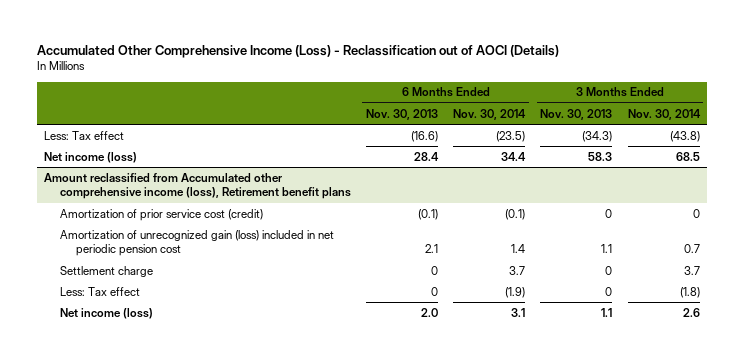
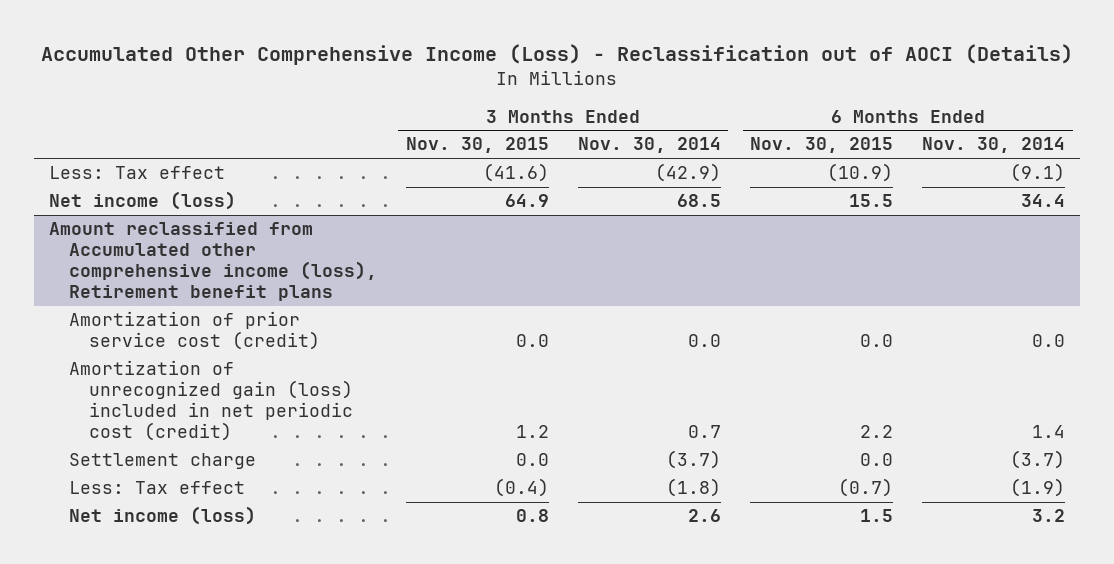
[366,108,439,120] Nov. 30, 2013 -> none
[540,108,613,120] Nov. 30, 2013 -> none
none -> [405,137,549,154] Nov. 30, 2015
none -> [750,137,894,154] Nov. 30, 2015
[496,130,526,142] (23.5) -> [1010,163,1066,183] (9.1)
[669,130,700,142] (43.8) -> [654,163,721,183] (42.9)
[505,208,526,220] (0.1) -> [1032,334,1066,348] 0.0
[692,208,700,218] 0 -> [687,334,721,348] 0.0
[60,229,335,257] Amortization of unrecognized gain (loss) included in net periodic pension cost -> [68,360,353,442] Amortization of unrecognized gain (loss) included in net periodic cost (credit)
[509,265,526,275] 3.7 -> [1010,450,1066,470] (3.7)
[683,265,700,275] 3.7 -> [665,450,721,470] (3.7)
[511,307,526,317] 3.1 -> [1032,509,1066,523] 3.2

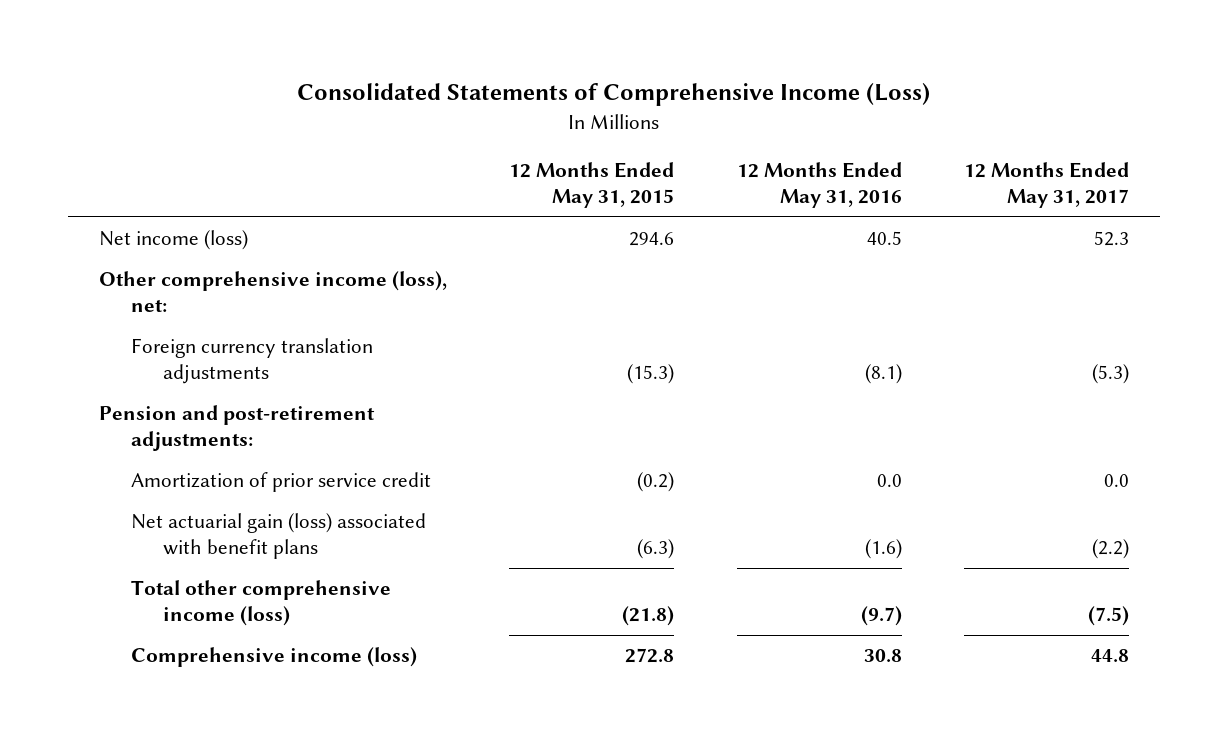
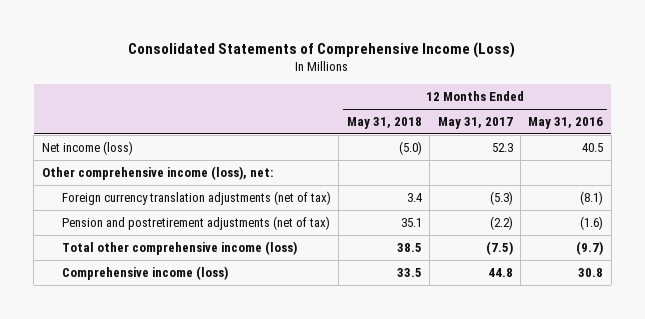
[509,161,675,208] 12 Months Ended May 31, 2015 -> none
none -> [346,117,422,130] May 31, 2018
[99,405,376,452] Pension and post-retirement adjustments: -> none
[131,472,432,493] Amortization of prior service credit -> none
[131,338,374,385] Foreign currency translation adjustments -> [61,190,331,205] Foreign currency translation adjustments (net of tax)
[131,513,427,560] Net actuarial gain (loss) associated with benefit plans -> [61,215,330,230] Pension and postretirement adjustments (net of tax)

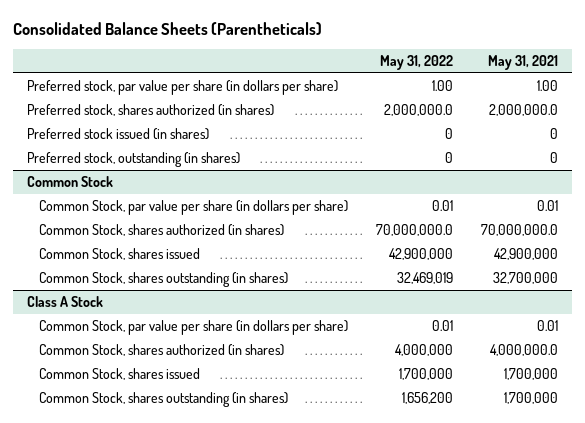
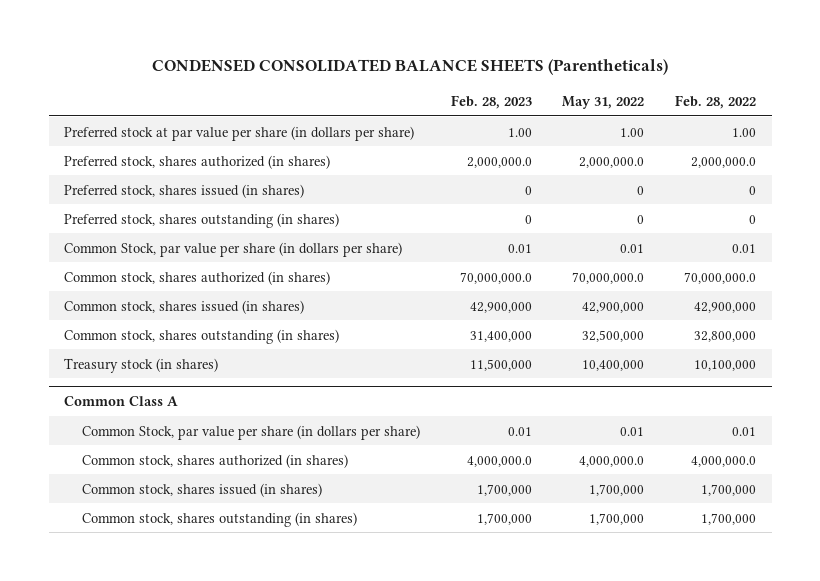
[12,21,322,35] Consolidated Balance Sheets (Parentheticals) -> [152,59,669,76] CONDENSED CONSOLIDATED BALANCE SHEETS (Parentheticals)
[487,55,558,71] May 31, 2021 -> none
none -> [450,94,532,109] Feb. 28, 2023
none -> [675,94,757,109] Feb. 28, 2022
[27,80,339,96] Preferred stock, par value per share (in dollars per share) -> [64,125,415,141] Preferred stock at par value per share (in dollars per share)
[27,176,114,188] Common Stock -> none
[27,128,210,141] Preferred stock issued (in shares) -> [64,183,305,198] Preferred stock, shares issued (in shares)
[27,152,241,168] Preferred stock, outstanding (in shares) -> [64,212,340,228] Preferred stock, shares outstanding (in shares)
[38,224,284,237] Common Stock, shares authorized (in shares) -> [64,270,331,285] Common stock, shares authorized (in shares)
[38,248,200,261] Common Stock, shares issued -> [64,299,305,314] Common stock, shares issued (in shares)
[38,272,288,288] Common Stock, shares outstanding (in shares) -> [64,328,340,344] Common stock, shares outstanding (in shares)
[396,272,453,285] 32,469,019 -> [582,329,645,342] 32,500,000
none -> [64,357,219,373] Treasury stock (in shares)
[27,296,104,308] Class A Stock -> [64,396,179,407] Common Class A
[38,344,284,357] Common Stock, shares authorized (in shares) -> [81,453,348,468] Common stock, shares authorized (in shares)
[394,344,453,357] 4,000,000 -> [579,455,645,467] 4,000,000.0
[38,368,200,381] Common Stock, shares issued -> [81,482,322,497] Common stock, shares issued (in shares)
[38,392,288,408] Common Stock, shares outstanding (in shares) -> [81,511,357,527] Common stock, shares outstanding (in shares)
[401,392,453,405] 1,656,200 -> [589,512,645,525] 1,700,000

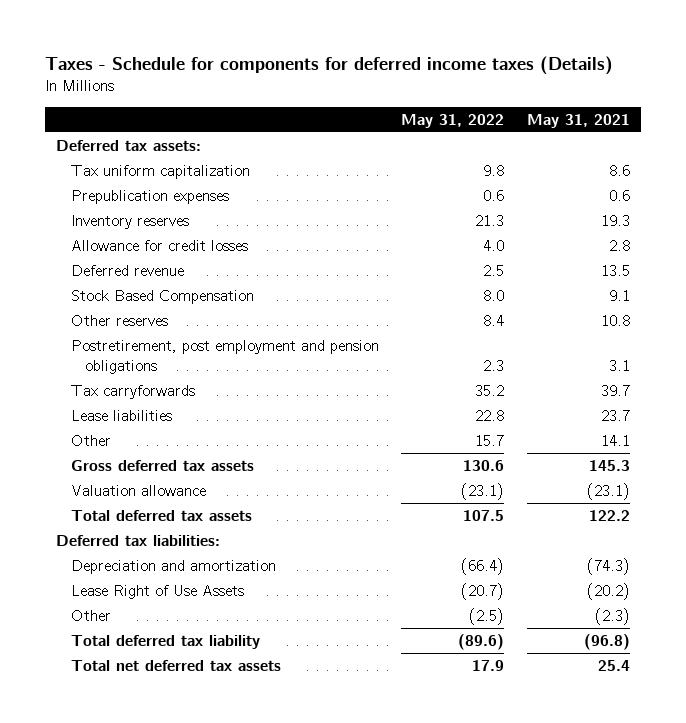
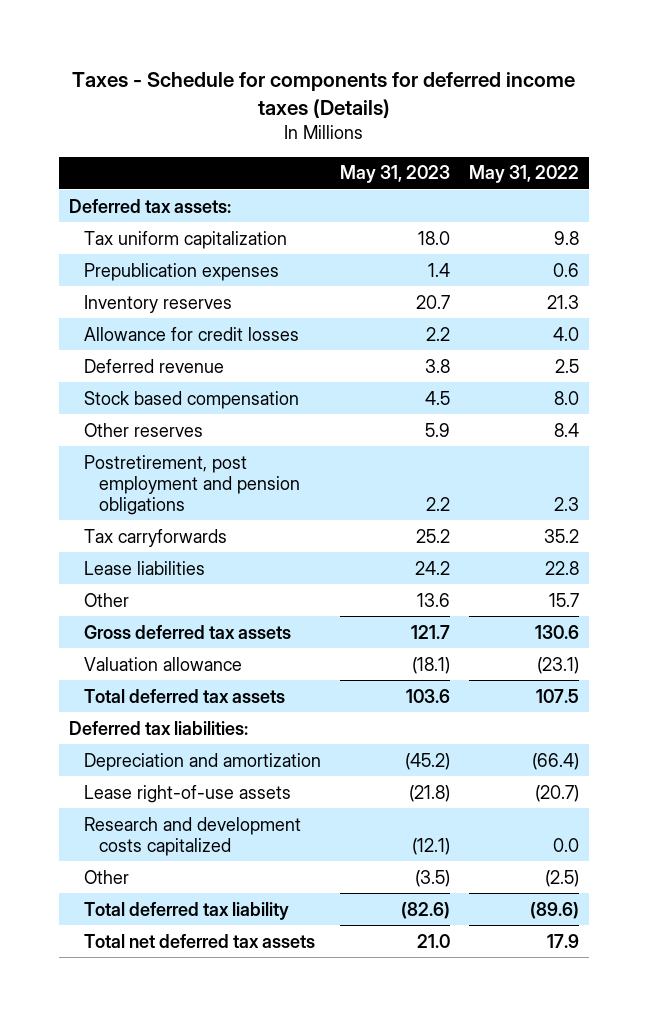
[526,113,630,128] May 31, 2021 -> none
none -> [340,165,451,184] May 31, 2023
[70,290,254,305] Stock Based Compensation -> [84,390,300,409] Stock based compensation
[70,585,244,600] Lease Right of Use Assets -> [84,784,292,803] Lease right-of-use assets
none -> [84,816,302,856] Research and development costs capitalized

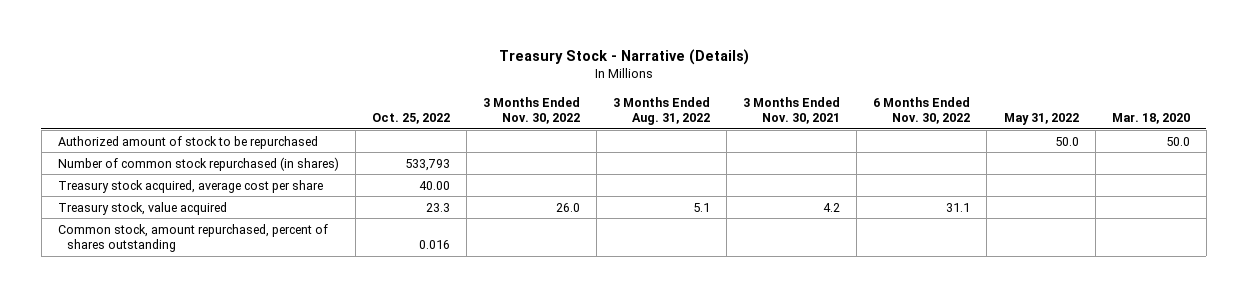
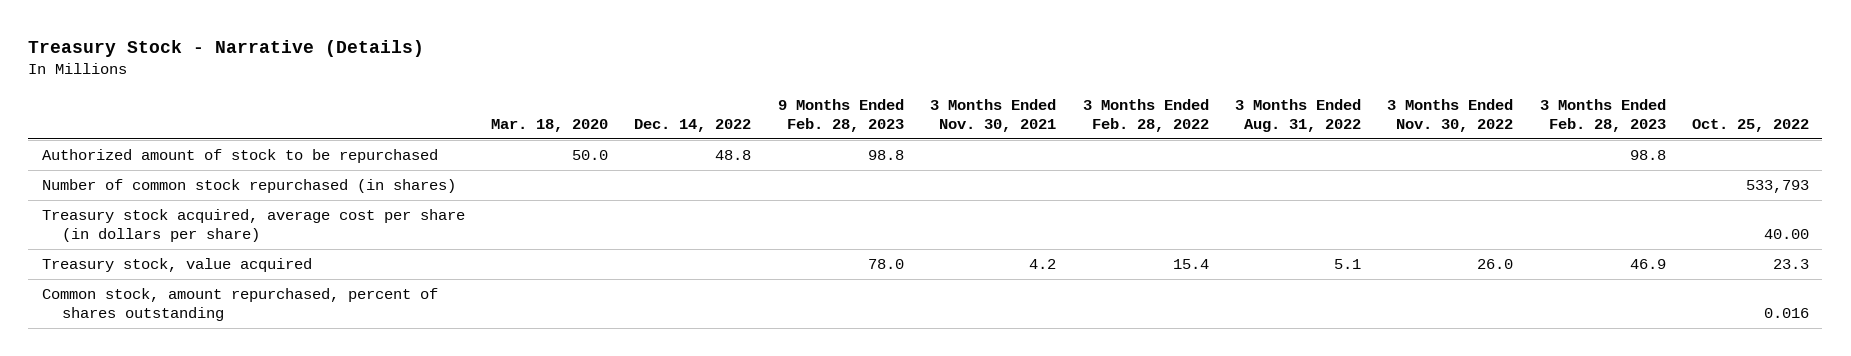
[873,96,971,125] 6 Months Ended Nov. 30, 2022 -> none
[1003,113,1079,126] May 31, 2022 -> none
none -> [634,118,752,132] Dec. 14, 2022
none -> [777,98,904,132] 9 Months Ended Feb. 28, 2023
none -> [1082,98,1209,132] 3 Months Ended Feb. 28, 2022
none -> [1539,98,1666,132] 3 Months Ended Feb. 28, 2023
[57,179,323,193] Treasury stock acquired, average cost per share -> [41,209,465,243] Treasury stock acquired, average cost per share (in dollars per share)

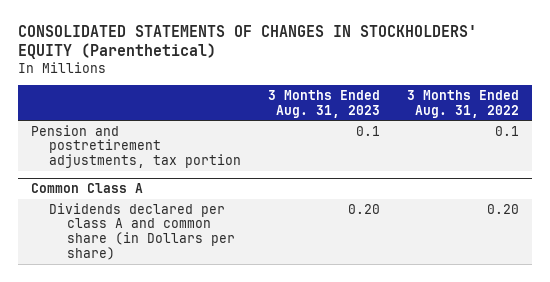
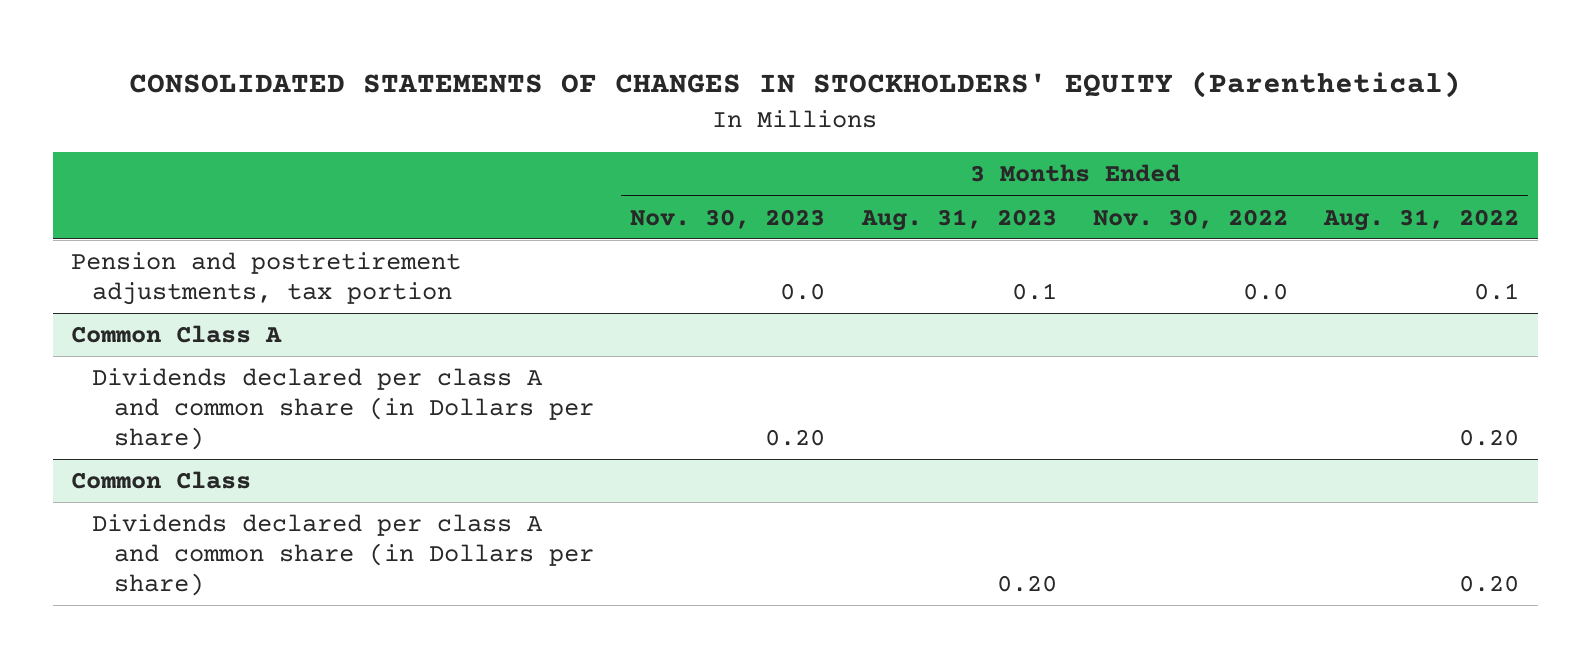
none -> [630,208,826,229] Nov. 30, 2023
none -> [1092,208,1288,229] Nov. 30, 2022
none -> [92,367,594,450] Dividends declared per class A and common share (in Dollars per share)
none -> [70,470,251,489] Common Class

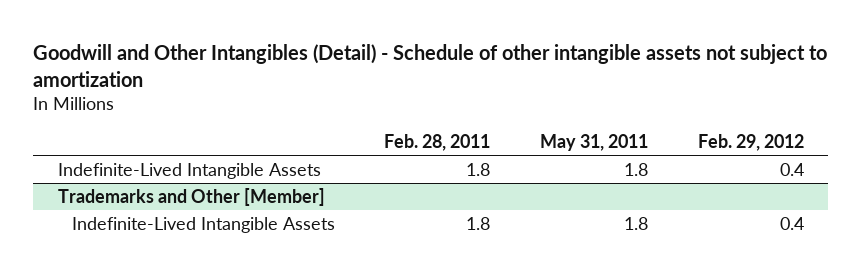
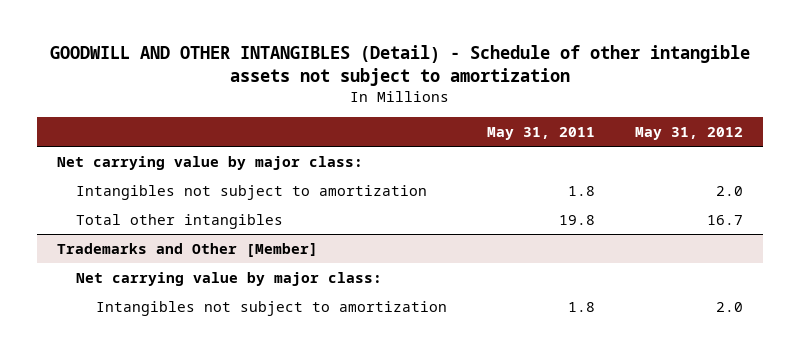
[32,43,827,87] Goodwill and Other Intangibles (Detail) - Schedule of other intangible assets not subject to amortization -> [49,45,750,87] GOODWILL AND OTHER INTANGIBLES (Detail) - Schedule of other intangible assets not subject to amortization
[384,133,491,151] Feb. 28, 2011 -> none
[697,133,804,151] Feb. 29, 2012 -> none
none -> [635,126,744,140] May 31, 2012
none -> [56,155,363,170] Net carrying value by major class:
[57,162,321,179] Indefinite-Lived Intangible Assets -> [76,184,428,200] Intangibles not subject to amortization
none -> [76,213,284,229] Total other intangibles
none -> [76,271,383,286] Net carrying value by major class:
[71,216,335,233] Indefinite-Lived Intangible Assets -> [95,300,447,316] Intangibles not subject to amortization

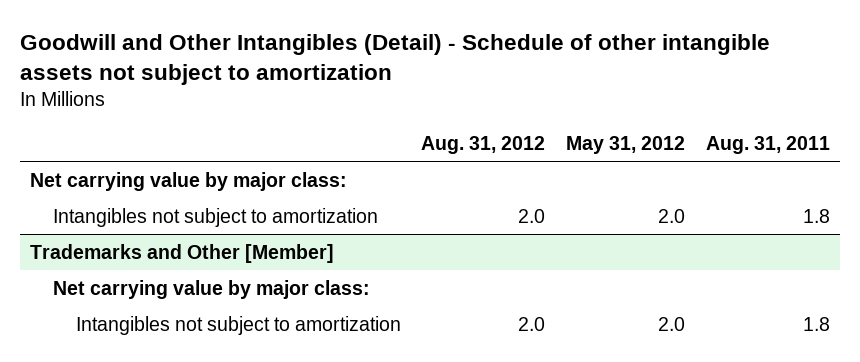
[49,45,750,87] GOODWILL AND OTHER INTANGIBLES (Detail) - Schedule of other intangible assets not subject to amortization -> [19,33,770,85] Goodwill and Other Intangibles (Detail) - Schedule of other intangible assets not subject to amortization
[487,126,596,140] May 31, 2011 -> none
none -> [421,136,546,155] Aug. 31, 2012
none -> [705,136,830,155] Aug. 31, 2011
[76,213,284,229] Total other intangibles -> none

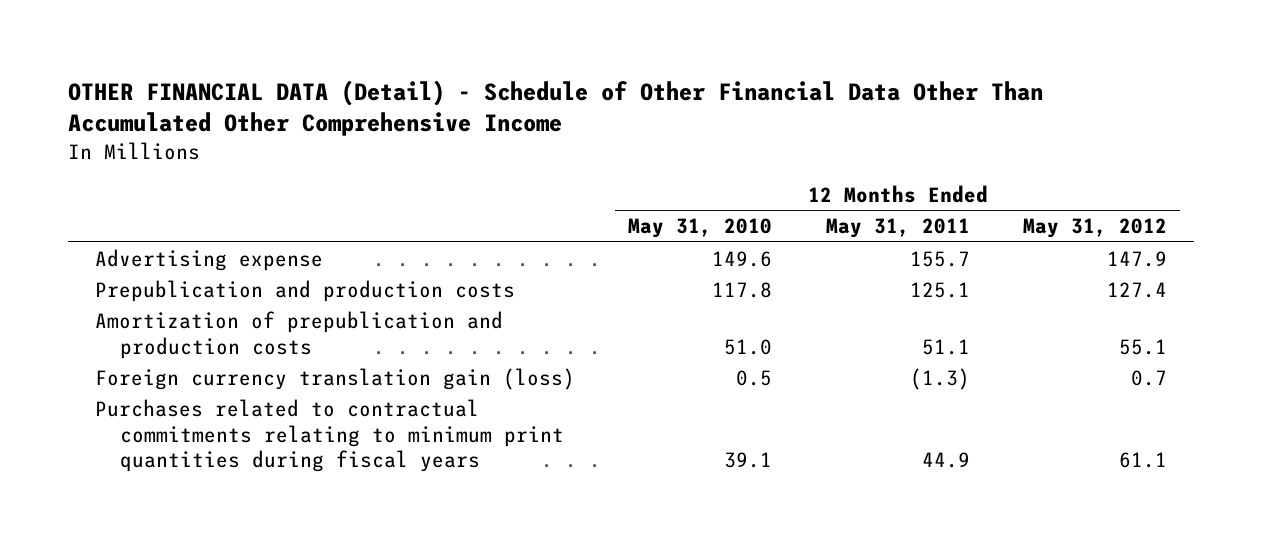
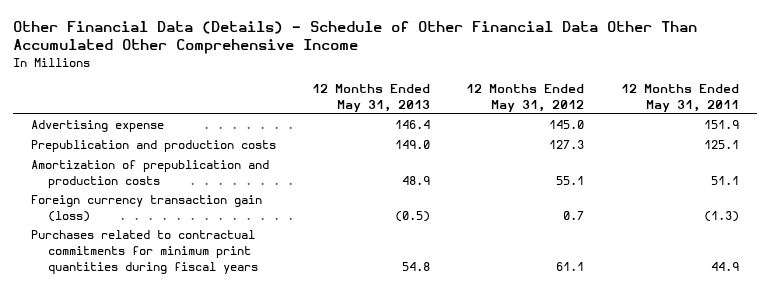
[67,79,1043,137] OTHER FINANCIAL DATA (Detail) - Schedule of Other Financial Data Other Than Accumulated Other Comprehensive Income -> [12,20,697,55] Other Financial Data (Details) - Schedule of Other Financial Data Other Than Accumulated Other Comprehensive Income
[628,218,773,239] May 31, 2010 -> none
none -> [312,84,431,112] 12 Months Ended May 31, 2013
[909,250,970,267] 155.7 -> [703,120,739,130] 151.9
[1106,250,1167,267] 147.9 -> [549,120,585,130] 145.0
[1106,281,1167,298] 127.4 -> [549,140,585,150] 127.3
[94,367,575,390] Foreign currency translation gain (loss) -> [30,195,262,222] Foreign currency transaction gain (loss)
[94,398,565,473] Purchases related to contractual commitments relating to minimum print quantities during fiscal years -> [30,230,258,274] Purchases related to contractual commitments for minimum print quantities during fiscal years

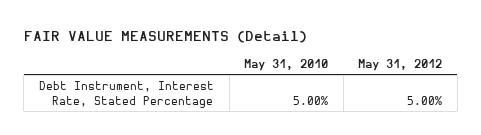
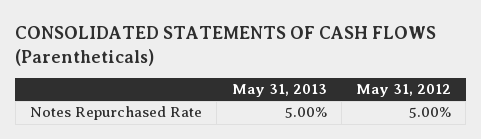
[23,31,307,44] FAIR VALUE MEASUREMENTS (Detail) -> [15,26,437,66] CONSOLIDATED STATEMENTS OF CASH FLOWS (Parentheticals)
[244,58,329,71] May 31, 2010 -> none
none -> [231,84,327,98] May 31, 2013
[39,81,215,108] Debt Instrument, Interest Rate, Stated Percentage -> [30,106,203,121] Notes Repurchased Rate

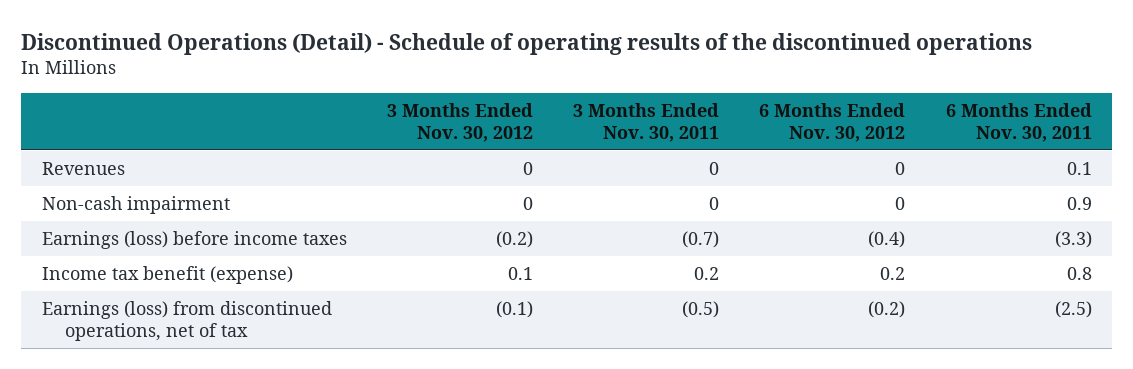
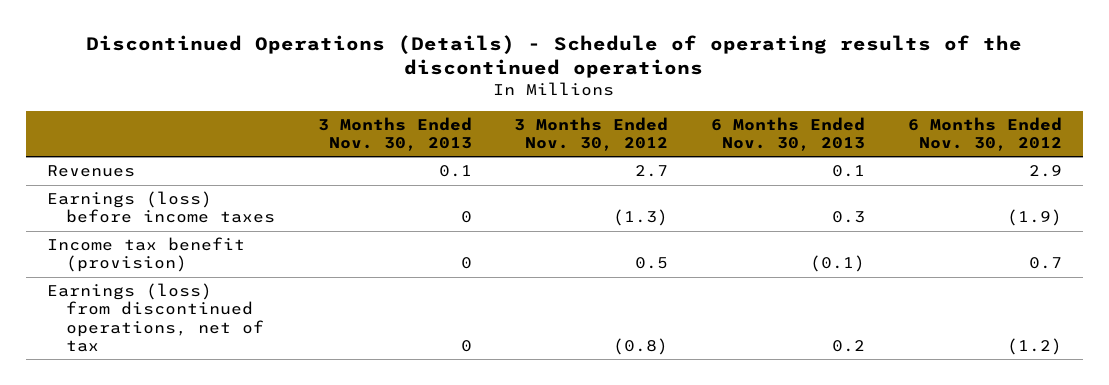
[21,32,1033,55] Discontinued Operations (Detail) - Schedule of operating results of the discontinued operations -> [86,34,1023,78] Discontinued Operations (Details) - Schedule of operating results of the discontinued operations
[573,102,720,142] 3 Months Ended Nov. 30, 2011 -> none
[945,102,1092,142] 6 Months Ended Nov. 30, 2011 -> none
none -> [317,116,472,151] 3 Months Ended Nov. 30, 2013
none -> [711,116,866,151] 6 Months Ended Nov. 30, 2013
[41,196,230,215] Non-cash impairment -> none
[522,162,533,176] 0 -> [635,165,669,178] 2.7
[895,162,906,176] 0 -> [1028,165,1062,178] 2.9
[495,231,533,249] (0.2) -> [613,209,669,227] (1.3)
[868,231,906,249] (0.4) -> [1006,209,1062,227] (1.9)
[41,266,293,285] Income tax benefit (expense) -> [47,237,246,273] Income tax benefit (provision)
[507,267,533,281] 0.1 -> [635,257,669,270] 0.5
[880,267,906,281] 0.2 -> [1028,257,1062,270] 0.7
[495,301,533,319] (0.1) -> [613,337,669,355] (0.8)
[868,301,906,319] (0.2) -> [1006,337,1062,355] (1.2)

